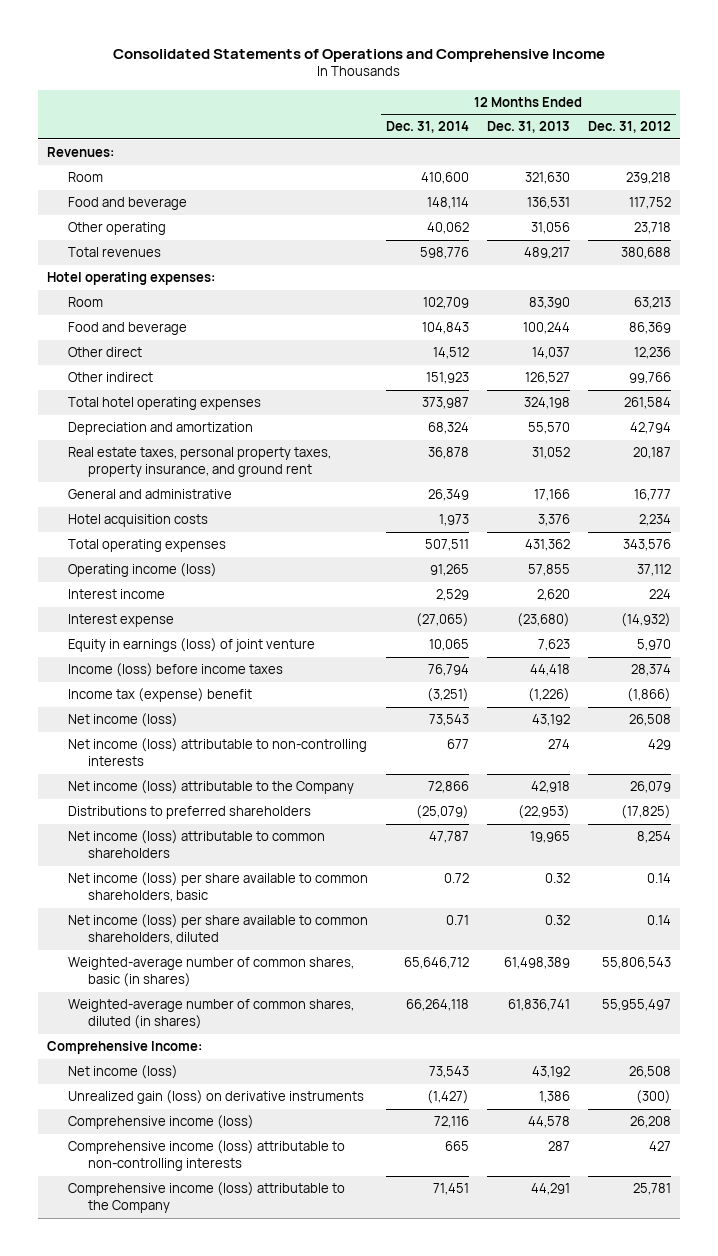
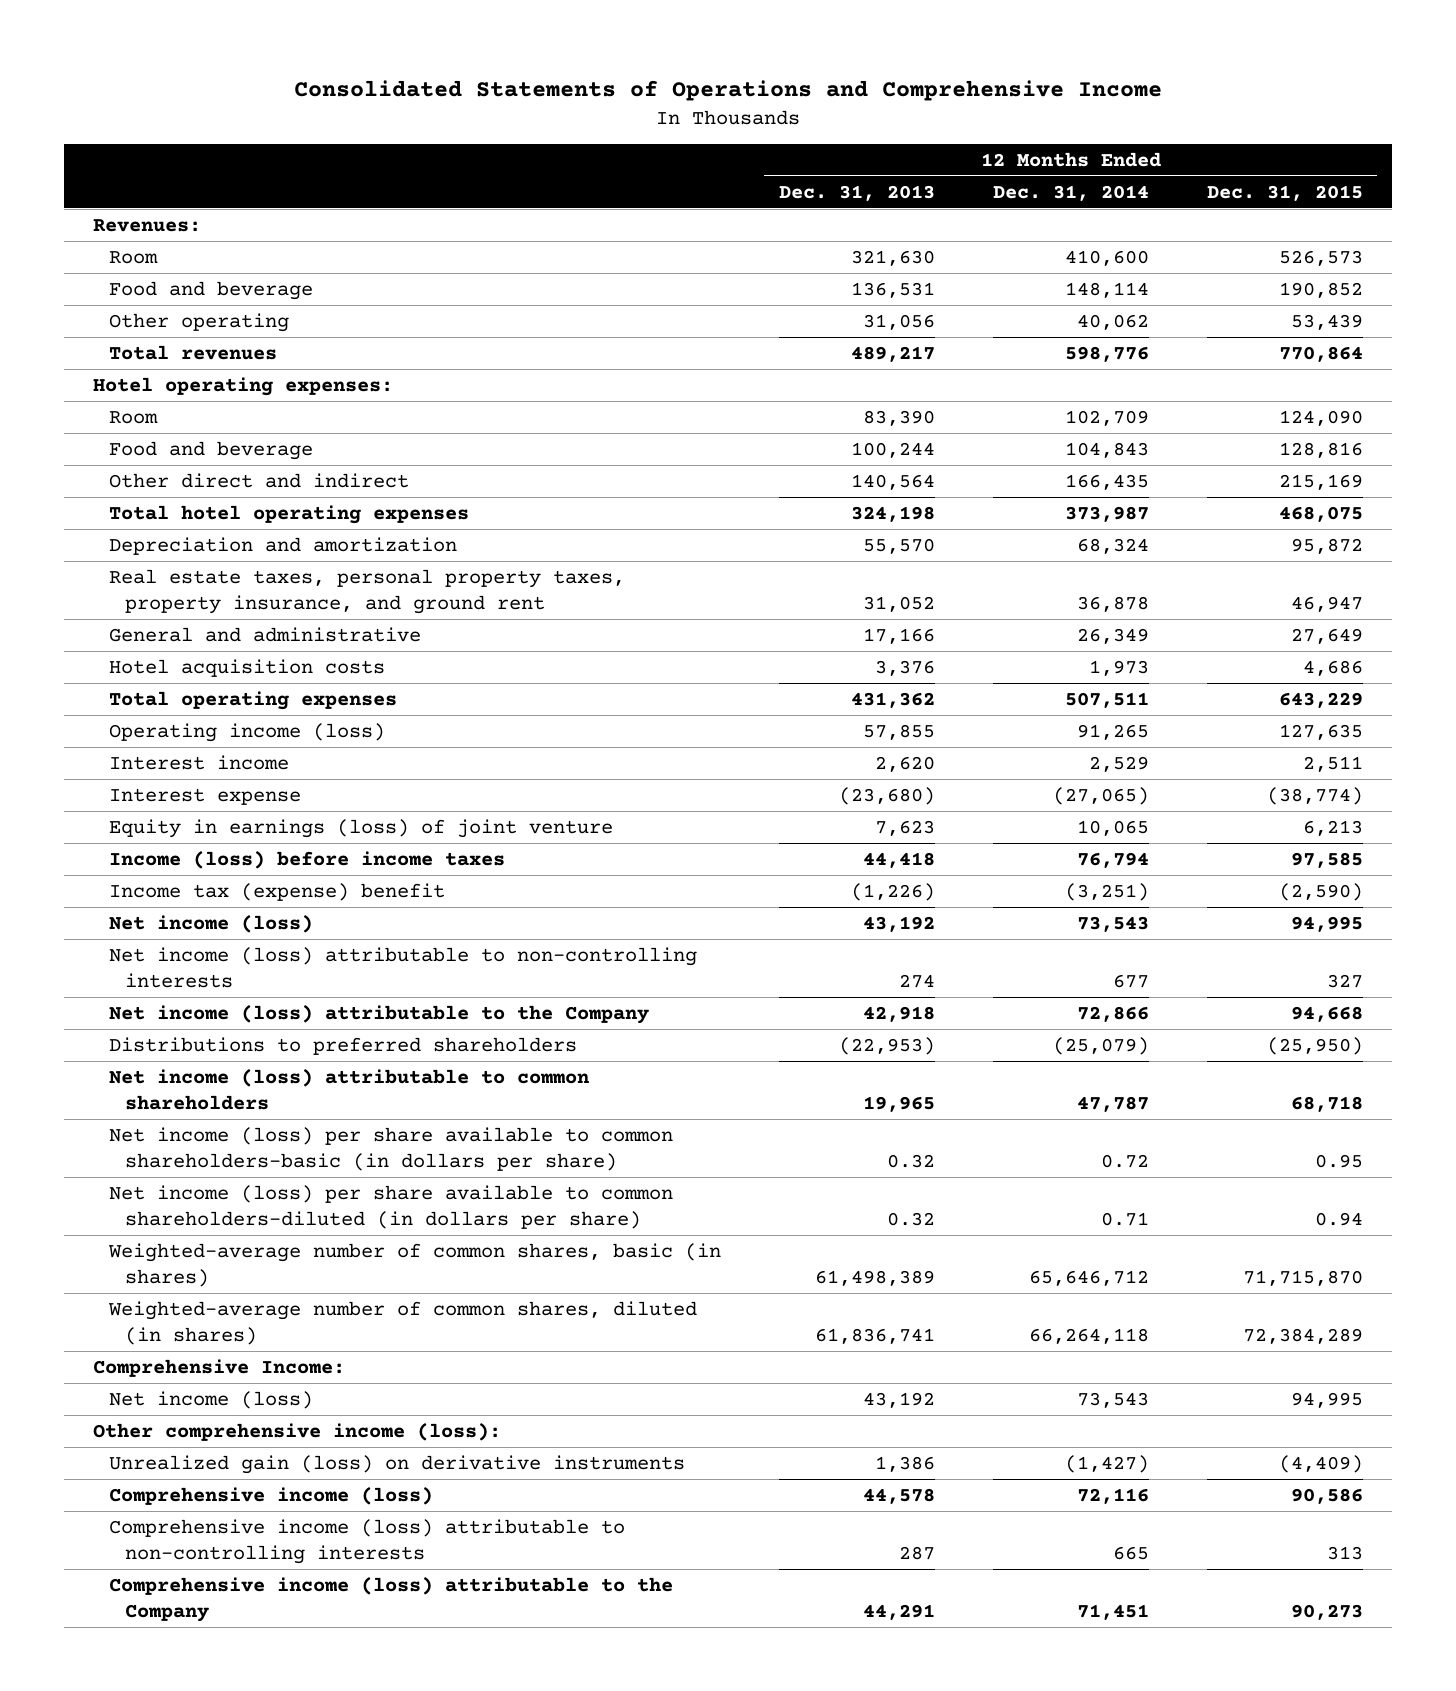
[588,121,672,134] Dec. 31, 2012 -> none
none -> [1206,184,1363,201] Dec. 31, 2015
[67,372,153,383] Other indirect -> none
[67,347,142,358] Other direct -> [109,472,410,488] Other direct and indirect
[432,347,469,360] 14,512 -> [1064,473,1149,490] 166,435
[531,347,570,360] 14,037 -> [850,473,935,490] 140,564
[67,872,368,903] Net income (loss) per share available to common shareholders, basic -> [109,1126,674,1172] Net income (loss) per share available to common shareholders-basic (in dollars per share)
[67,914,368,945] Net income (loss) per share available to common shareholders, diluted -> [109,1184,674,1230] Net income (loss) per share available to common shareholders-diluted (in dollars per share)
none -> [93,1422,502,1441] Other comprehensive income (loss):

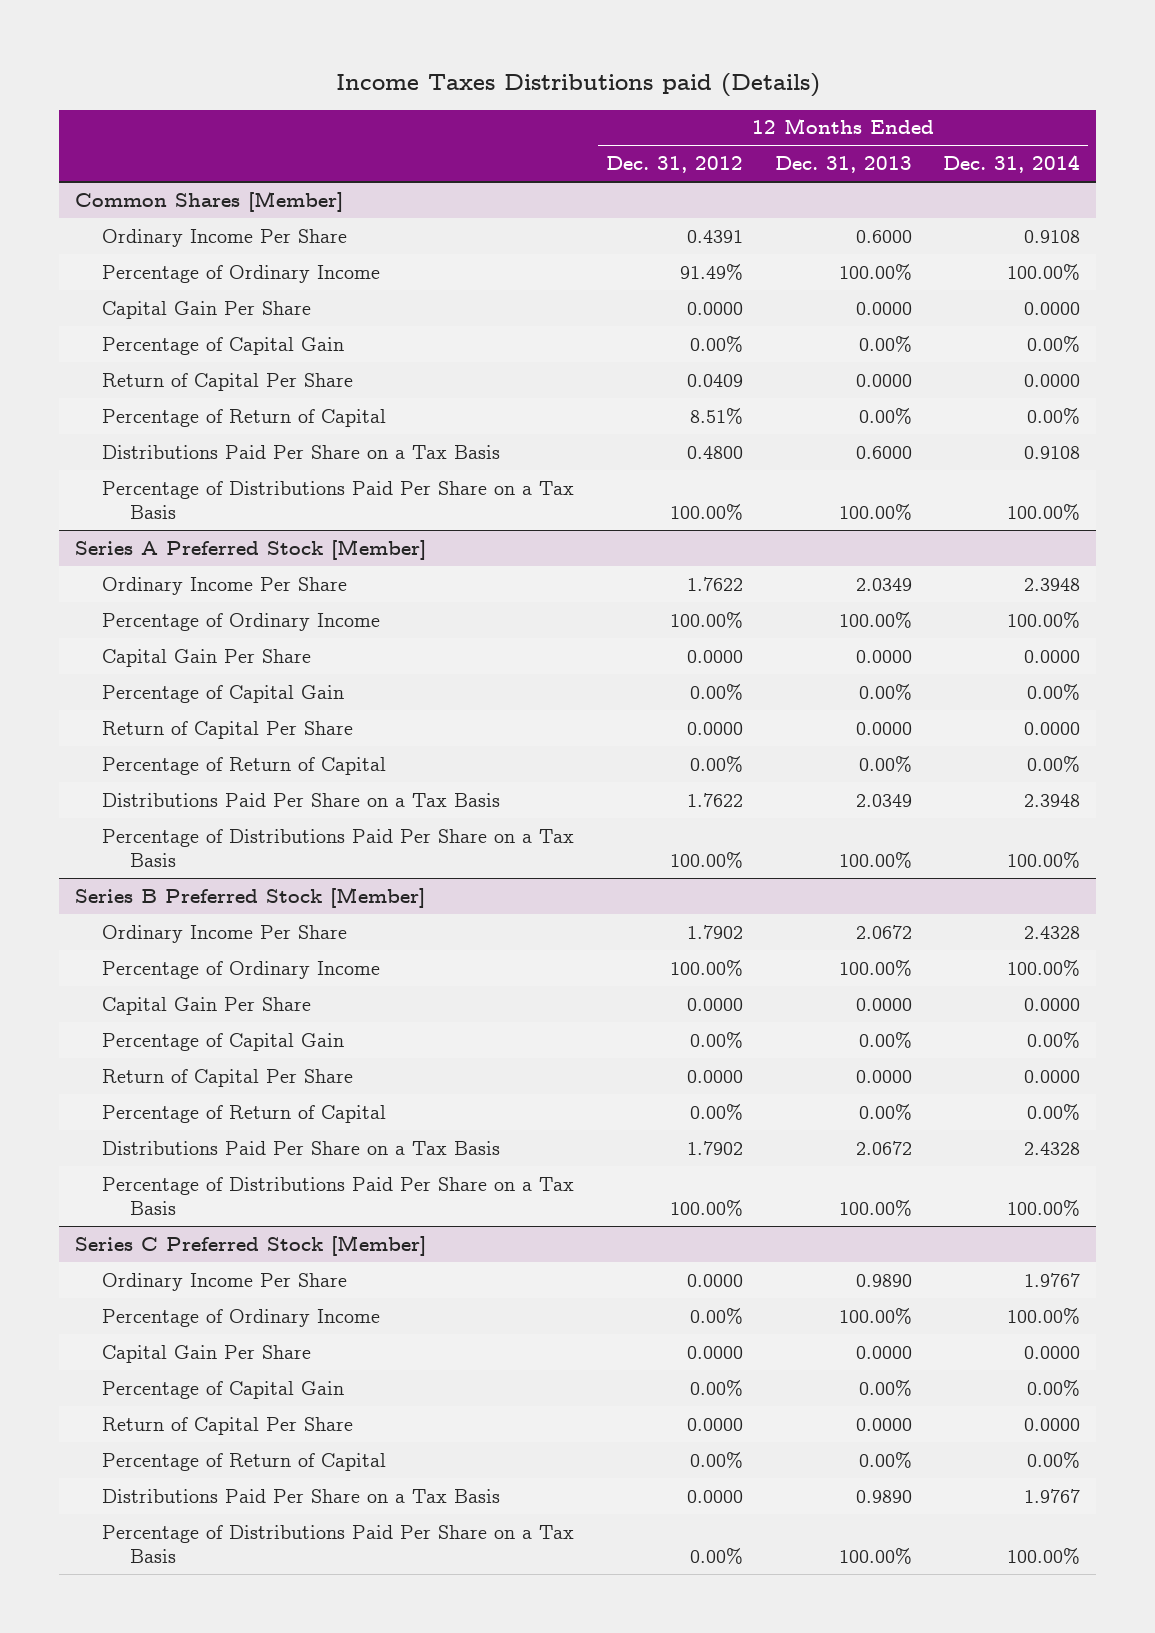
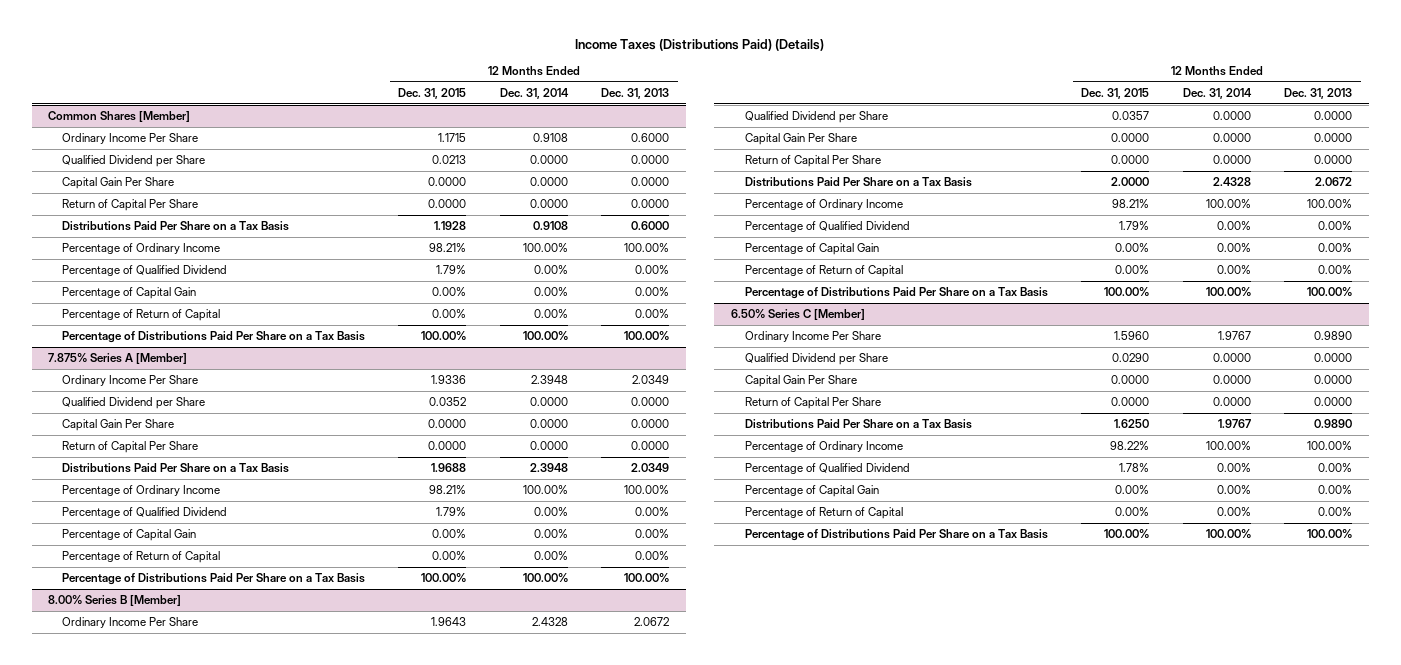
[335,72,820,97] Income Taxes Distributions paid (Details) -> [575,39,825,52] Income Taxes (Distributions Paid) (Details)
[606,156,744,174] Dec. 31, 2012 -> none
none -> [398,87,467,99] Dec. 31, 2015
none -> [61,154,205,167] Qualified Dividend per Share
[102,264,381,283] Percentage of Ordinary Income -> [61,242,220,254] Percentage of Ordinary Income
none -> [61,264,227,276] Percentage of Qualified Dividend
[102,336,345,355] Percentage of Capital Gain -> [61,286,196,299] Percentage of Capital Gain
[102,408,387,427] Percentage of Return of Capital -> [61,308,220,321] Percentage of Return of Capital
[74,538,426,560] Series A Preferred Stock [Member] -> [48,352,188,364] 7.875% Series A [Member]
[102,612,381,631] Percentage of Ordinary Income -> none
none -> [61,396,205,409] Qualified Dividend per Share
[102,684,345,703] Percentage of Capital Gain -> none
[102,756,387,775] Percentage of Return of Capital -> none
none -> [61,484,220,496] Percentage of Ordinary Income
none -> [61,506,227,518] Percentage of Qualified Dividend
none -> [61,528,196,541] Percentage of Capital Gain
none -> [61,550,220,563] Percentage of Return of Capital
[74,886,425,908] Series B Preferred Stock [Member] -> [48,594,182,606] 8.00% Series B [Member]
[102,960,381,979] Percentage of Ordinary Income -> none
none -> [744,110,888,123] Qualified Dividend per Share
[102,1032,345,1051] Percentage of Capital Gain -> none
[102,1104,387,1123] Percentage of Return of Capital -> none
none -> [744,198,903,210] Percentage of Ordinary Income
none -> [744,220,910,232] Percentage of Qualified Dividend
none -> [744,242,879,255] Percentage of Capital Gain
none -> [744,264,903,277] Percentage of Return of Capital
[74,1234,426,1256] Series C Preferred Stock [Member] -> [731,308,866,320] 6.50% Series C [Member]
[102,1308,381,1327] Percentage of Ordinary Income -> none
none -> [744,352,888,365] Qualified Dividend per Share
[102,1380,345,1399] Percentage of Capital Gain -> none
[102,1452,387,1471] Percentage of Return of Capital -> none
none -> [744,440,903,452] Percentage of Ordinary Income
none -> [744,462,910,474] Percentage of Qualified Dividend
none -> [744,484,879,497] Percentage of Capital Gain
none -> [744,506,903,519] Percentage of Return of Capital

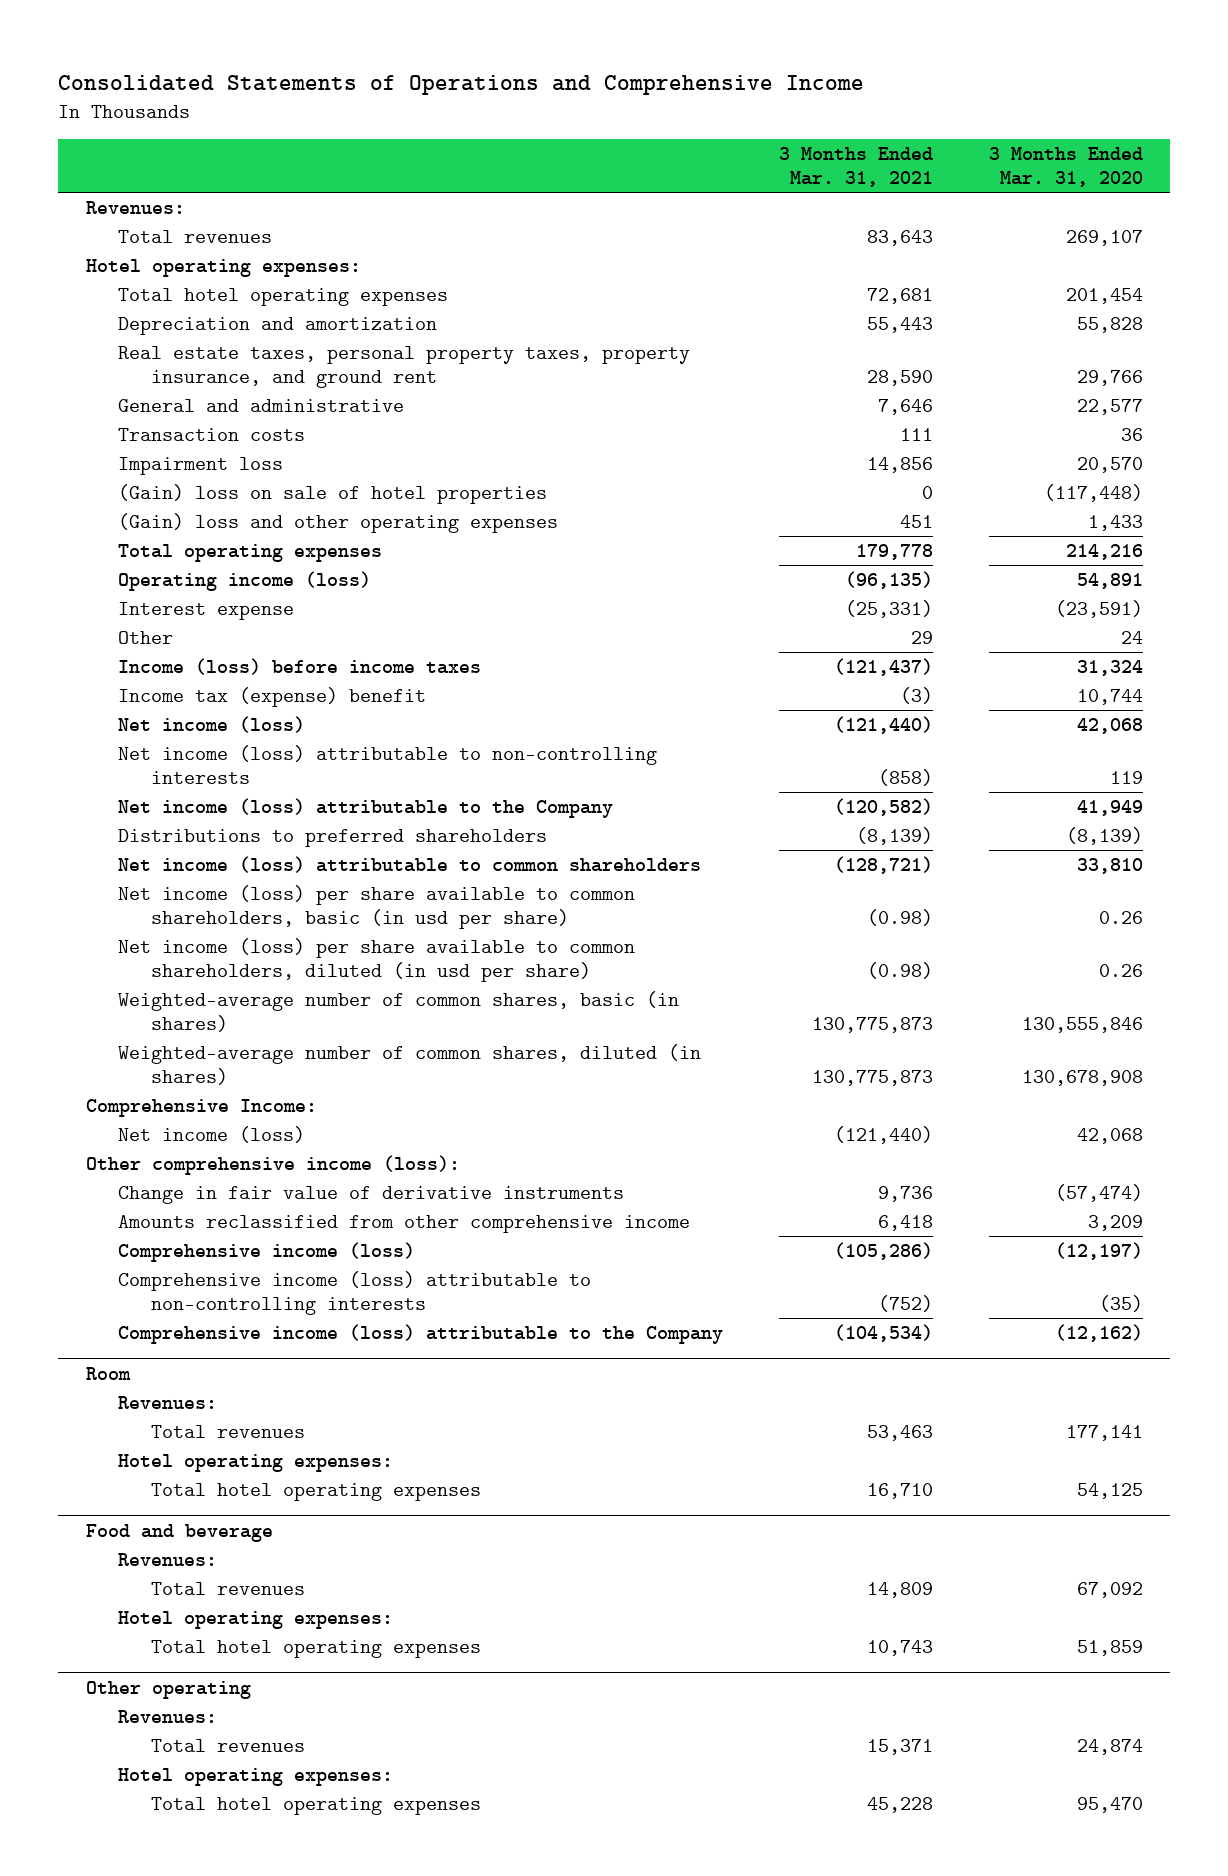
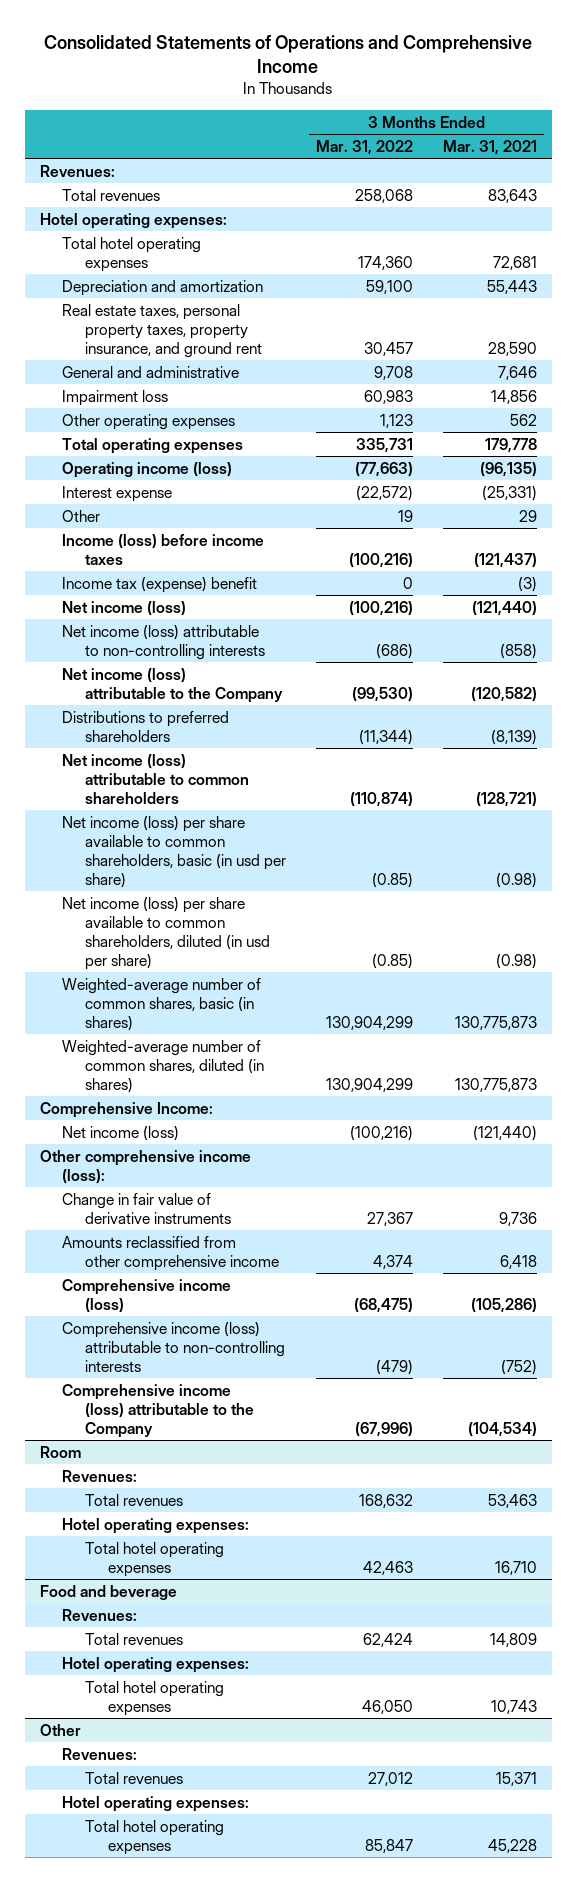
[988,147,1143,188] 3 Months Ended Mar. 31, 2020 -> none
none -> [316,139,414,155] Mar. 31, 2022
[118,427,306,441] Transaction costs -> none
[118,483,548,504] (Gain) loss on sale of hotel properties -> none
[118,512,559,533] (Gain) loss and other operating expenses -> [62,413,236,430] Other operating expenses
[899,514,933,528] 451 -> [510,413,538,426] 562
[85,1680,251,1699] Other operating -> [39,1723,81,1736] Other

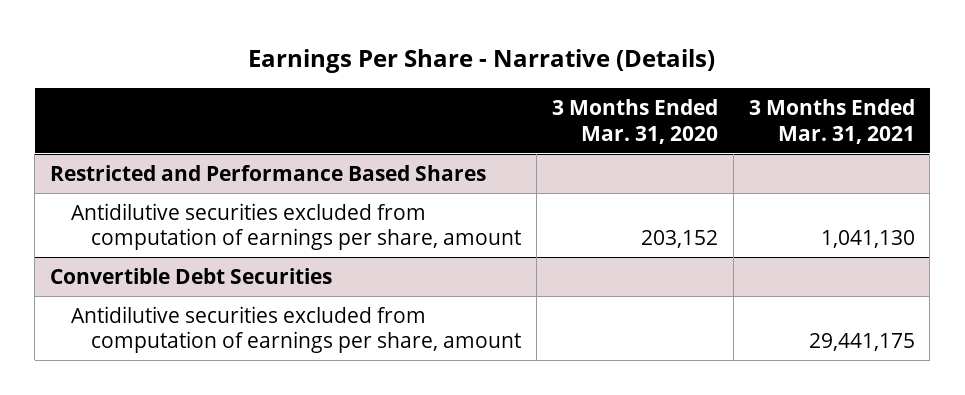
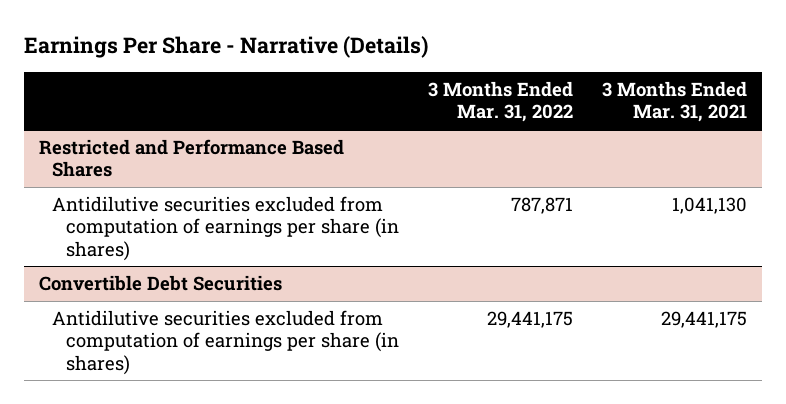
[551,99,718,144] 3 Months Ended Mar. 31, 2020 -> none
none -> [428,81,574,123] 3 Months Ended Mar. 31, 2022
[70,202,522,251] Antidilutive securities excluded from computation of earnings per share, amount -> [52,196,400,261] Antidilutive securities excluded from computation of earnings per share (in shares)
[70,305,522,354] Antidilutive securities excluded from computation of earnings per share, amount -> [52,310,400,375] Antidilutive securities excluded from computation of earnings per share (in shares)

